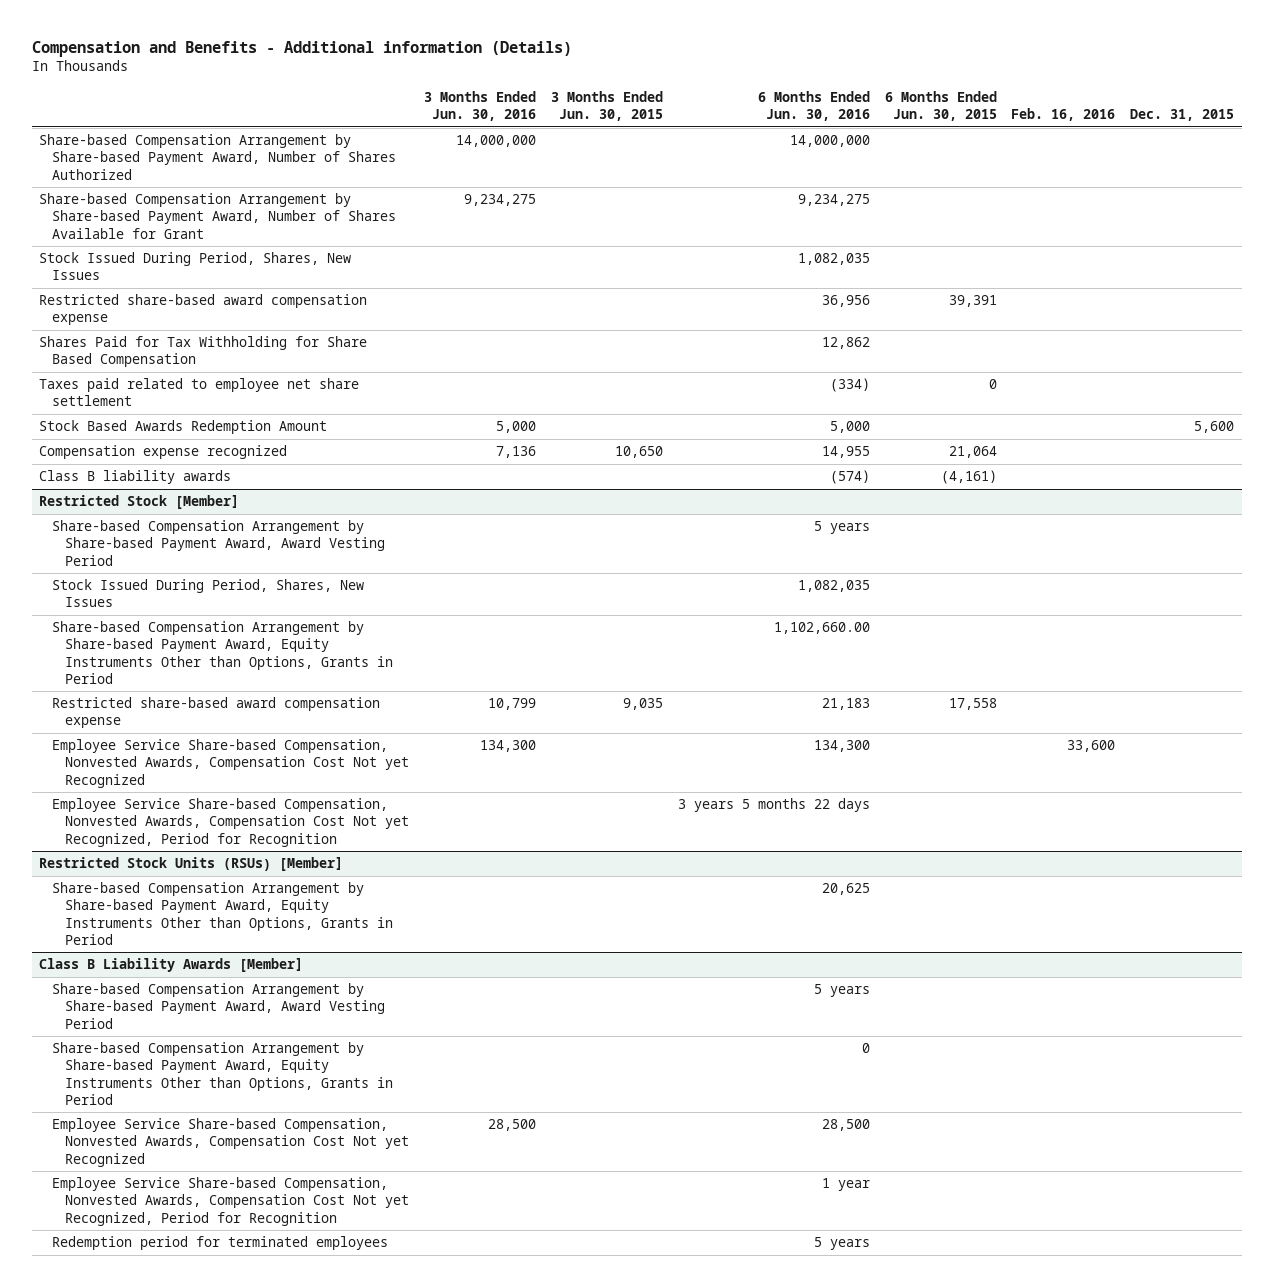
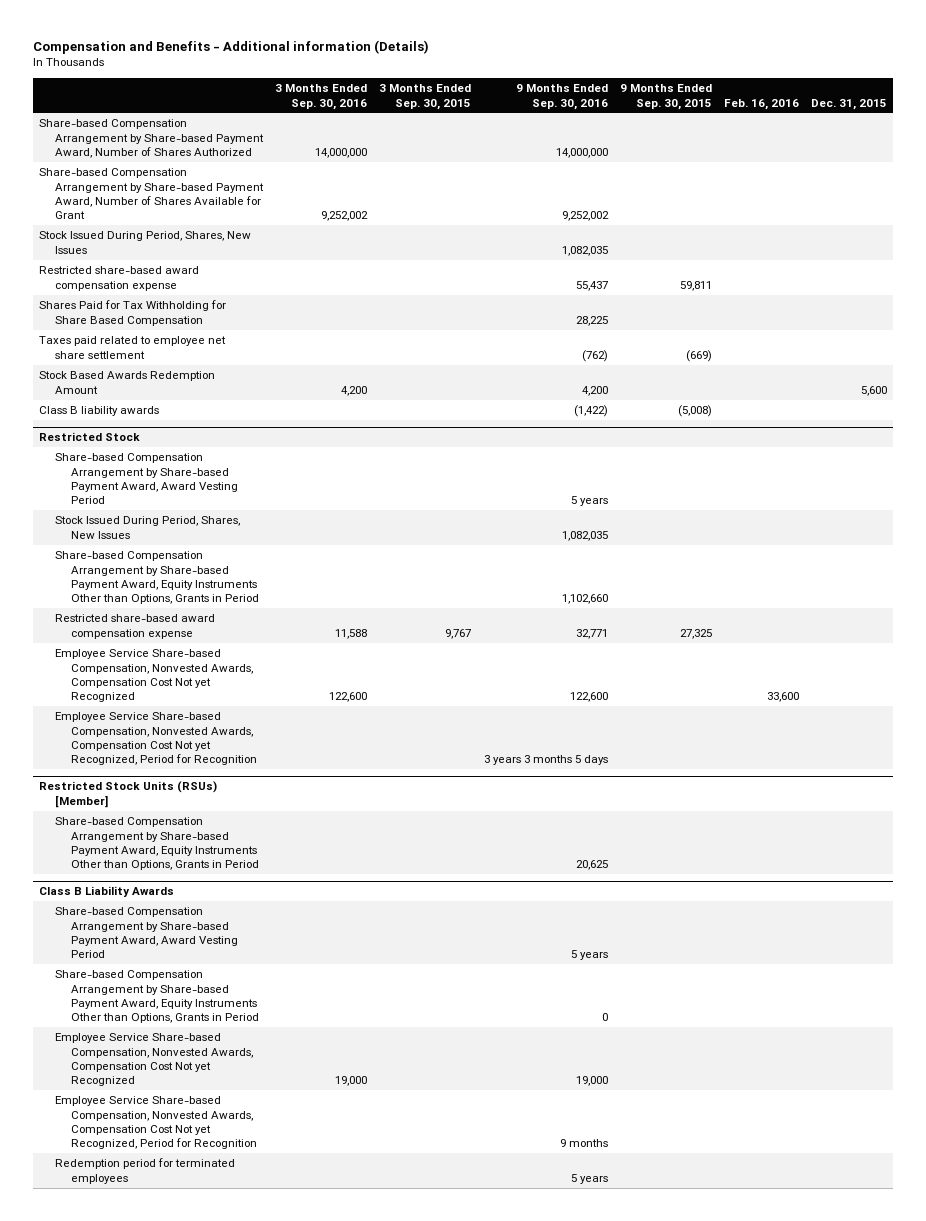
[424,91,537,122] 3 Months Ended Jun. 30, 2016 -> none
[551,91,664,122] 3 Months Ended Jun. 30, 2015 -> none
[757,91,870,122] 6 Months Ended Jun. 30, 2016 -> none
[884,91,997,122] 6 Months Ended Jun. 30, 2015 -> none
none -> [275,84,368,110] 3 Months Ended Sep. 30, 2016
none -> [379,84,472,110] 3 Months Ended Sep. 30, 2015
none -> [515,84,608,110] 9 Months Ended Sep. 30, 2016
none -> [619,84,712,110] 9 Months Ended Sep. 30, 2015
[39,445,288,460] Compensation expense recognized -> none
[39,495,240,510] Restricted Stock [Member] -> [39,432,141,442] Restricted Stock
[39,958,304,973] Class B Liability Awards [Member] -> [39,886,175,898] Class B Liability Awards

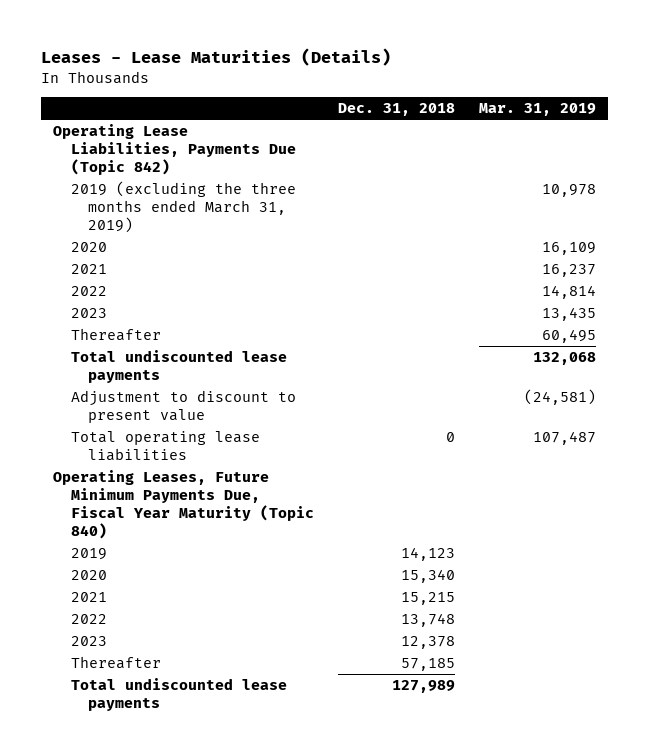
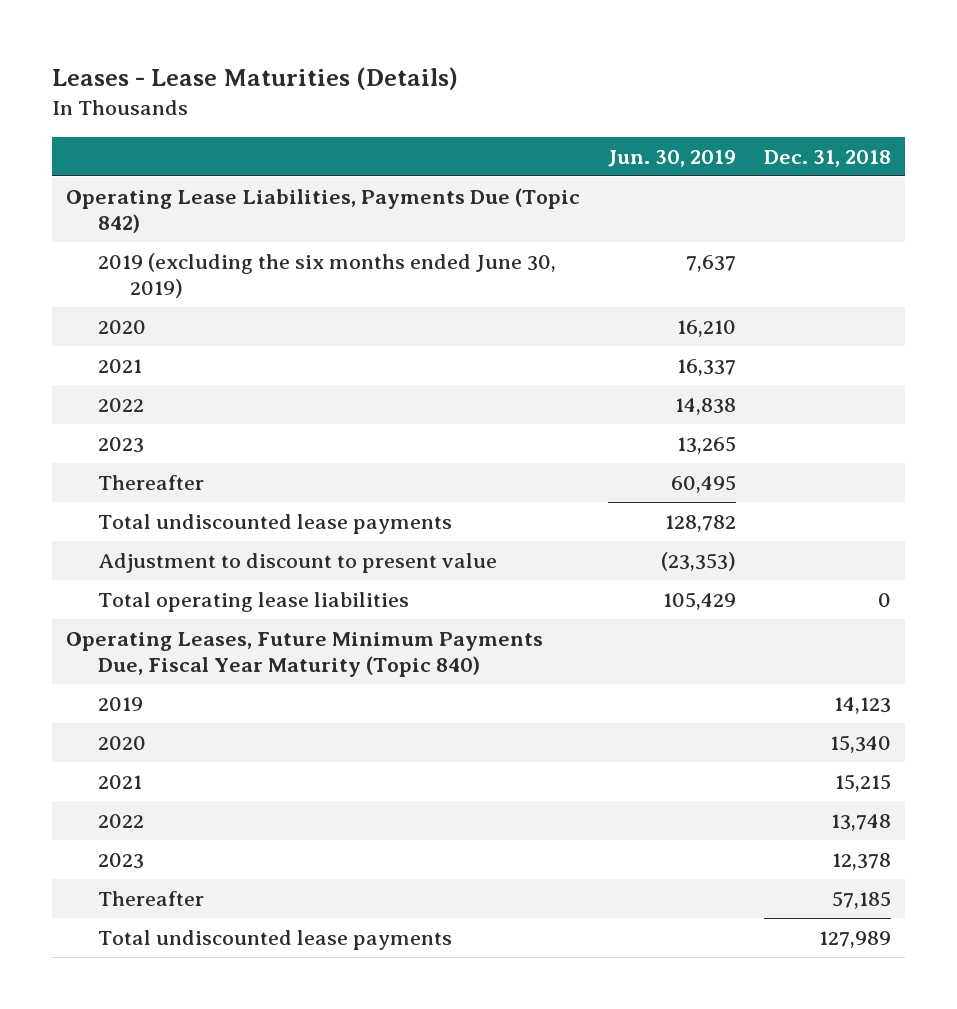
[478,103,596,117] Mar. 31, 2019 -> none
none -> [607,149,736,167] Jun. 30, 2019
[70,181,296,233] 2019 (excluding the three months ended March 31, 2019) -> [98,253,557,298] 2019 (excluding the six months ended June 30, 2019)

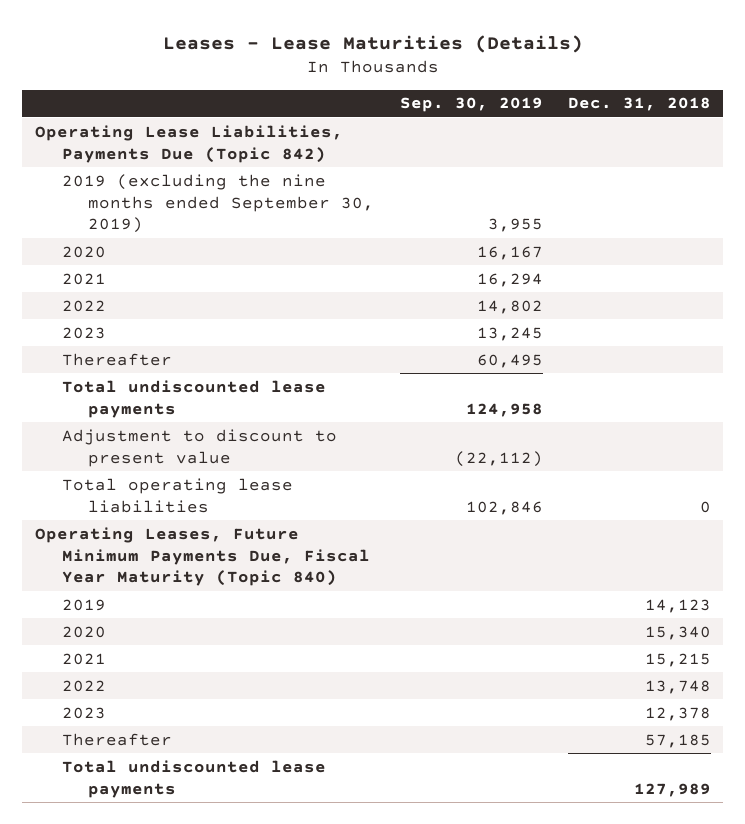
[607,149,736,167] Jun. 30, 2019 -> none
none -> [399,97,543,113] Sep. 30, 2019
[98,253,557,298] 2019 (excluding the six months ended June 30, 2019) -> [61,173,375,234] 2019 (excluding the nine months ended September 30, 2019)

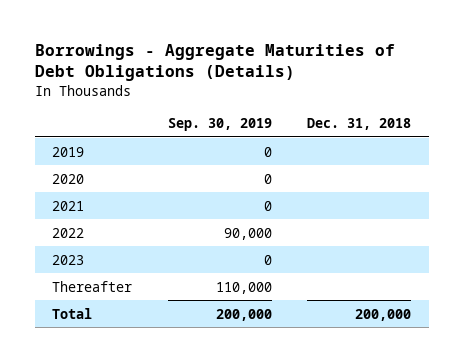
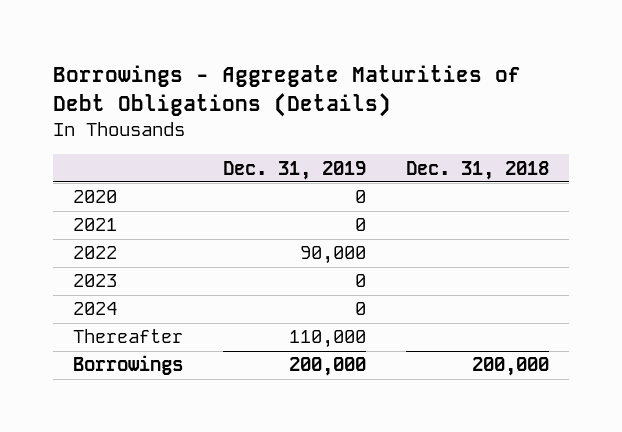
[167,118,272,132] Sep. 30, 2019 -> none
none -> [223,160,367,180] Dec. 31, 2019
[52,146,85,157] 2019 -> none
none -> [73,302,118,316] 2024
[52,307,93,319] Total -> [73,355,184,376] Borrowings

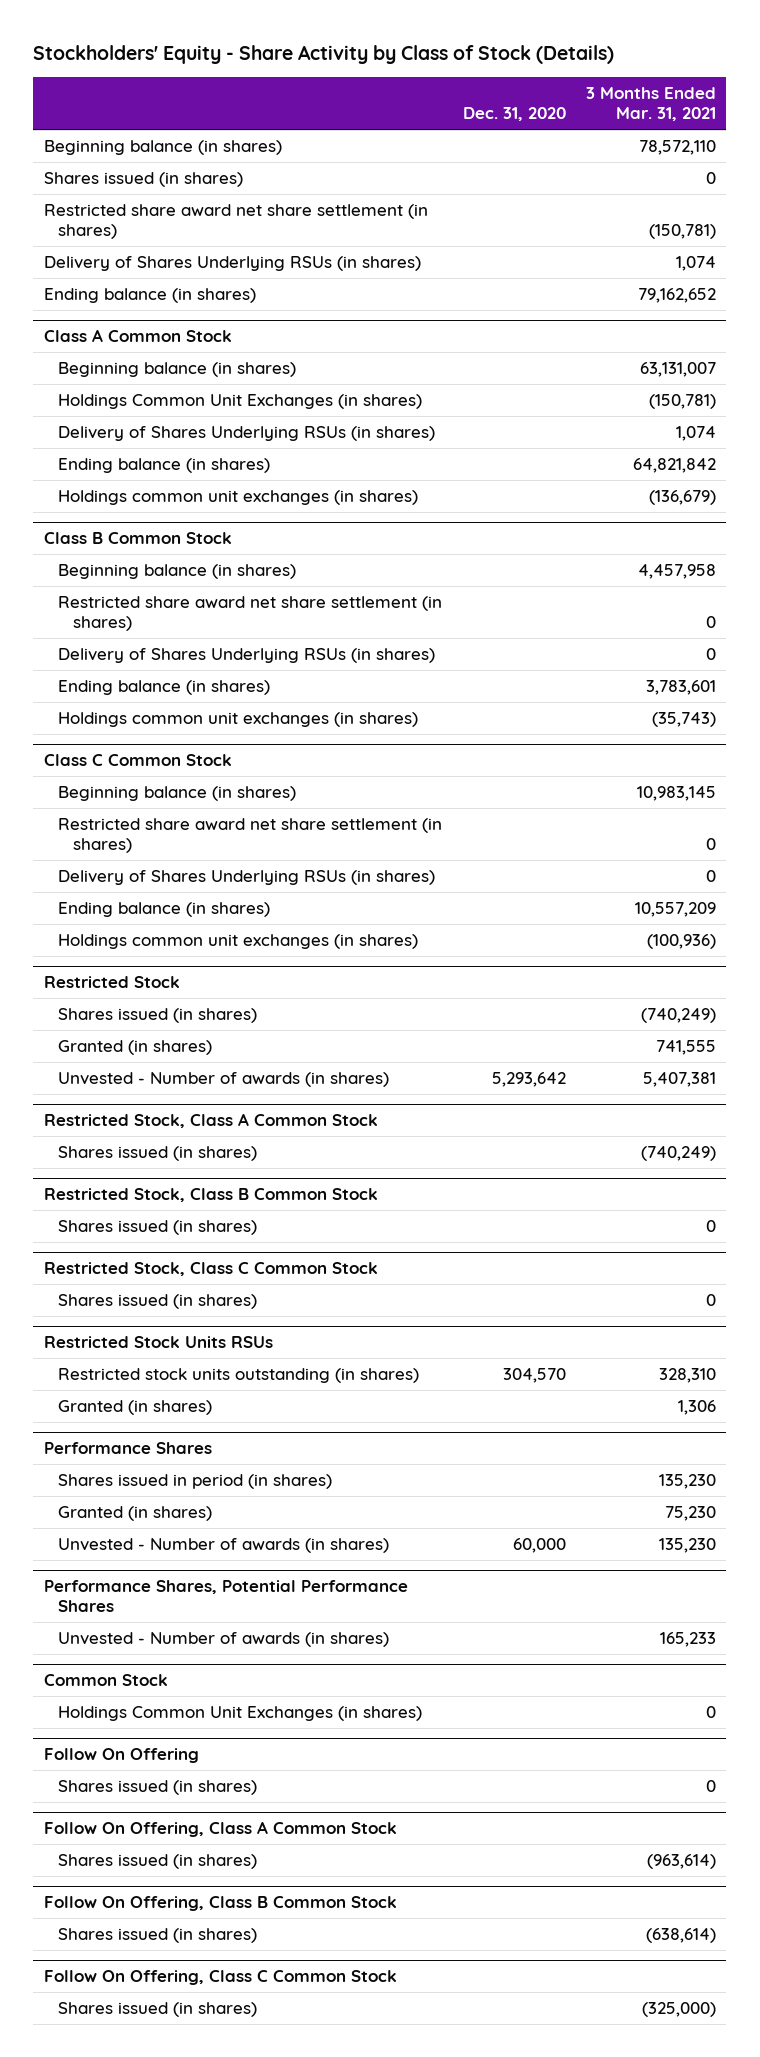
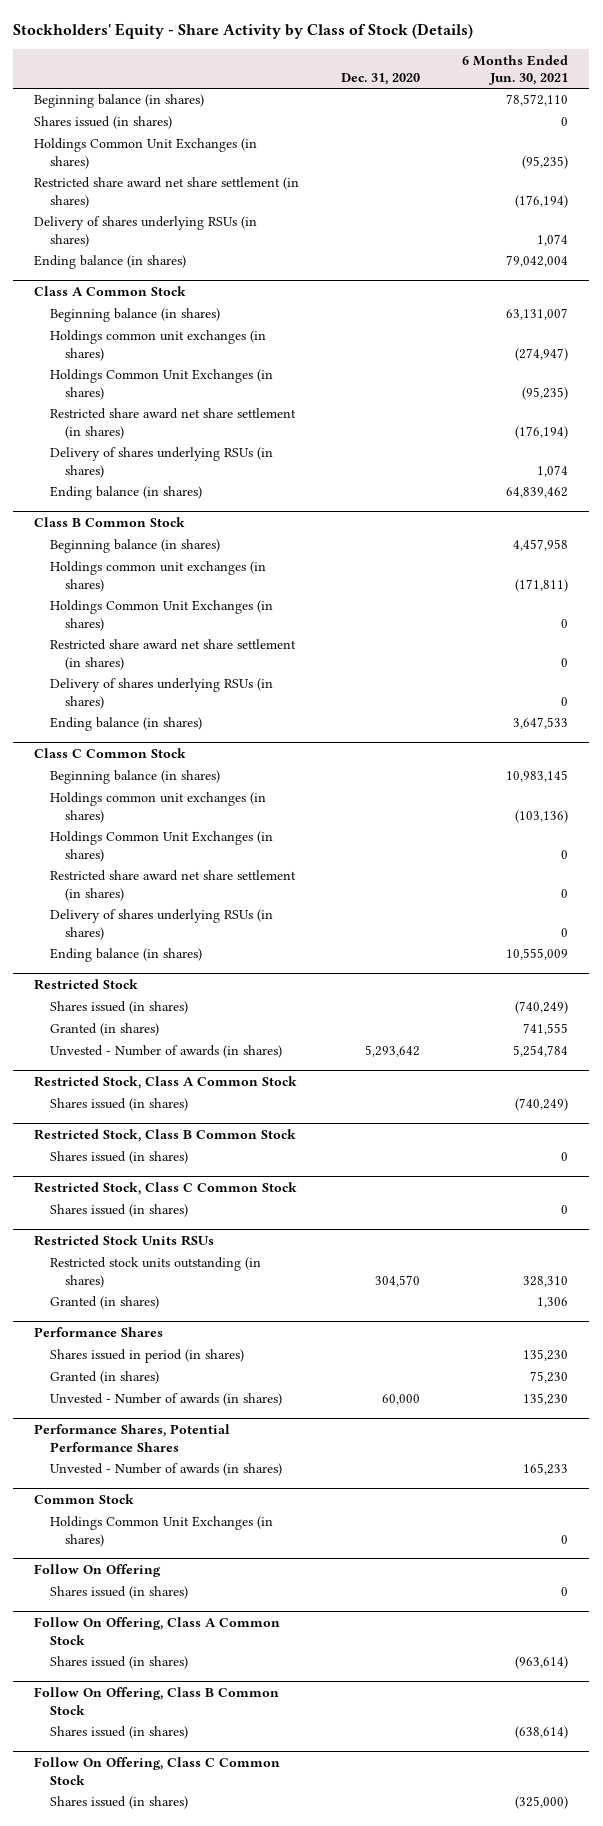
[586,87,717,122] 3 Months Ended Mar. 31, 2021 -> none
none -> [462,54,569,86] 6 Months Ended Jun. 30, 2021
none -> [34,138,258,169] Holdings Common Unit Exchanges (in shares)
[43,256,421,272] Delivery of Shares Underlying RSUs (in shares) -> [34,216,258,247] Delivery of shares underlying RSUs (in shares)
[58,490,419,506] Holdings common unit exchanges (in shares) -> [49,330,266,361] Holdings common unit exchanges (in shares)
none -> [49,408,296,439] Restricted share award net share settlement (in shares)
[58,426,436,442] Delivery of Shares Underlying RSUs (in shares) -> [49,447,273,478] Delivery of shares underlying RSUs (in shares)
[58,712,419,728] Holdings common unit exchanges (in shares) -> [49,561,266,592] Holdings common unit exchanges (in shares)
none -> [49,600,273,631] Holdings Common Unit Exchanges (in shares)
[58,648,436,664] Delivery of Shares Underlying RSUs (in shares) -> [49,678,273,709] Delivery of shares underlying RSUs (in shares)
[58,934,419,950] Holdings common unit exchanges (in shares) -> [49,792,266,823] Holdings common unit exchanges (in shares)
none -> [49,831,273,862] Holdings Common Unit Exchanges (in shares)
[58,870,436,886] Delivery of Shares Underlying RSUs (in shares) -> [49,909,273,940] Delivery of shares underlying RSUs (in shares)

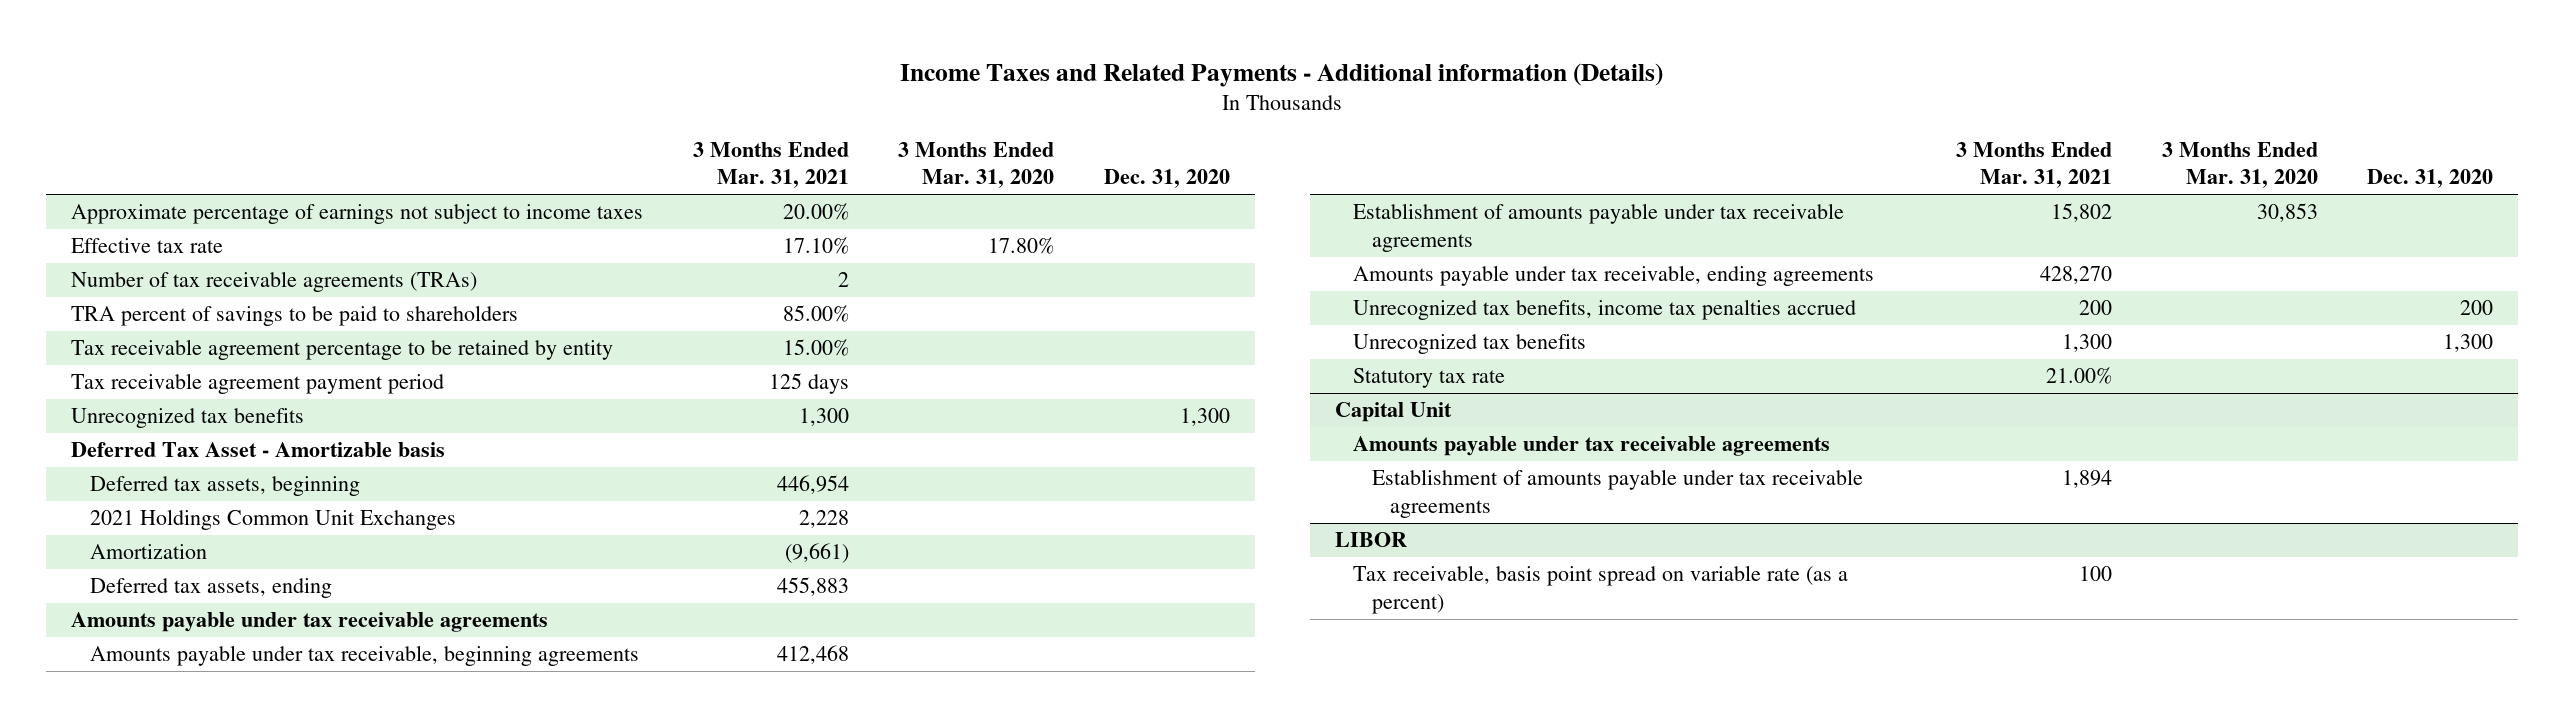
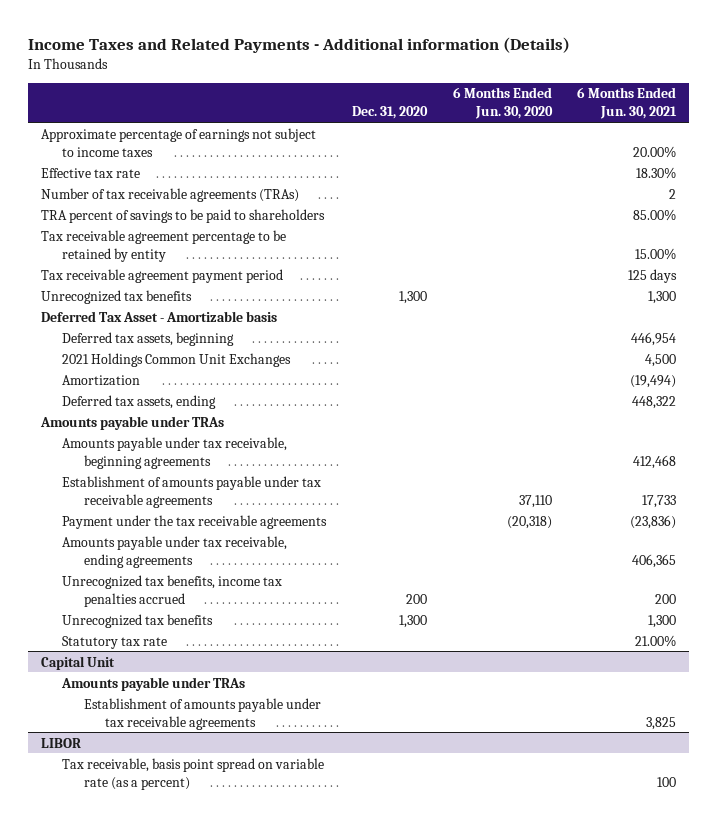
[692,141,849,189] 3 Months Ended Mar. 31, 2021 -> none
[898,141,1055,189] 3 Months Ended Mar. 31, 2020 -> none
none -> [452,87,553,120] 6 Months Ended Jun. 30, 2020
none -> [577,87,678,120] 6 Months Ended Jun. 30, 2021
[71,612,549,633] Amounts payable under tax receivable agreements -> [39,415,224,430] Amounts payable under TRAs
none -> [62,514,328,529] Payment under the tax receivable agreements
[1353,436,1831,457] Amounts payable under tax receivable agreements -> [61,676,246,691] Amounts payable under TRAs

